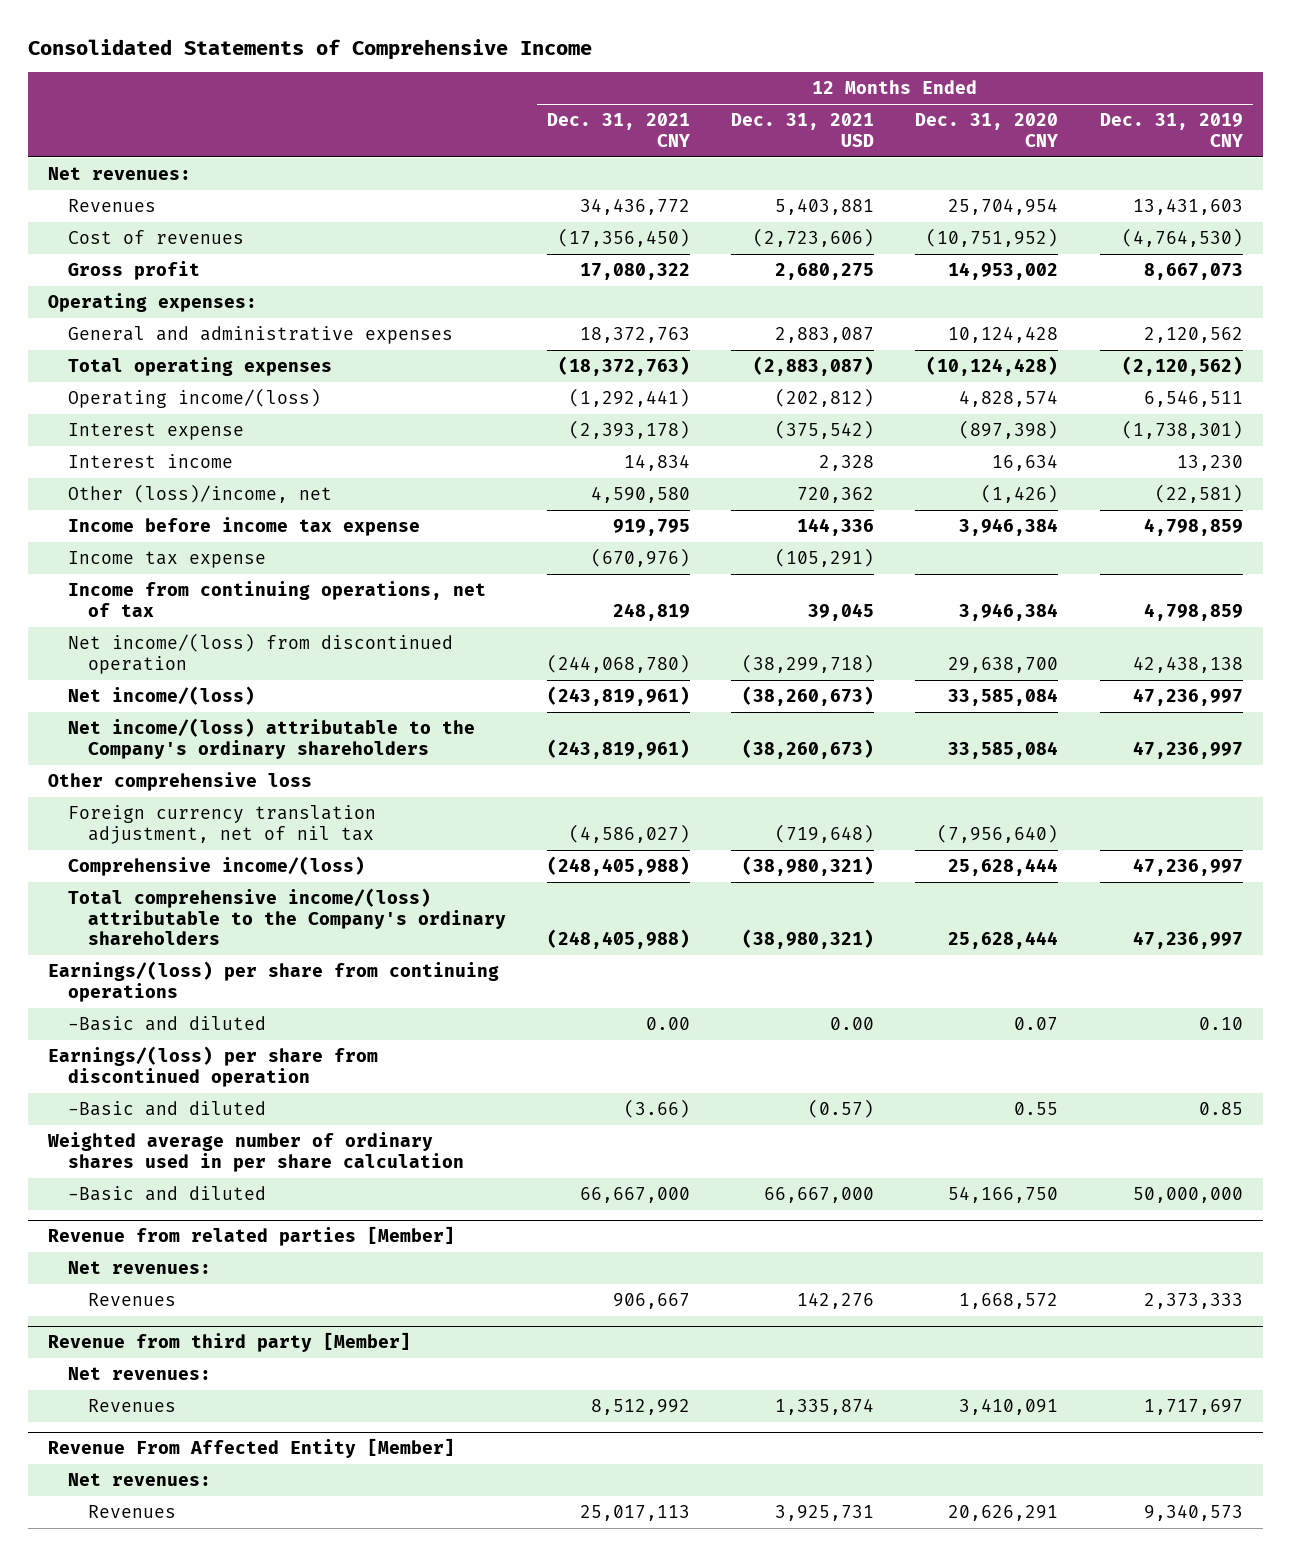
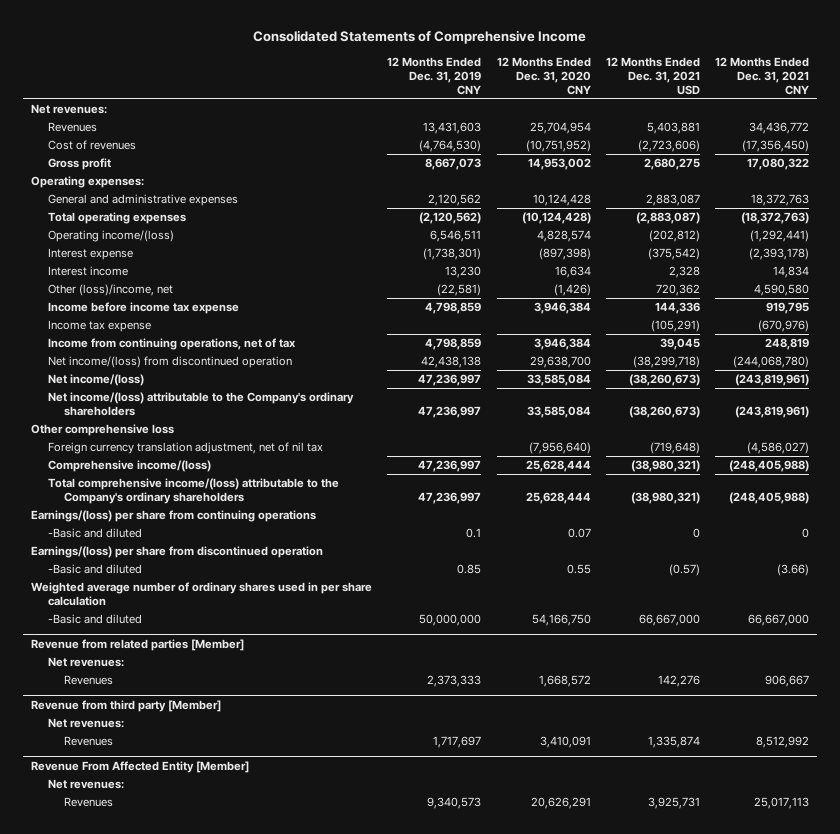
[646,1017,691,1031] 0.00 -> [802,528,810,539] 0
[830,1017,875,1031] 0.00 -> [692,528,700,539] 0
[1198,1017,1243,1031] 0.10 -> [466,528,482,539] 0.1

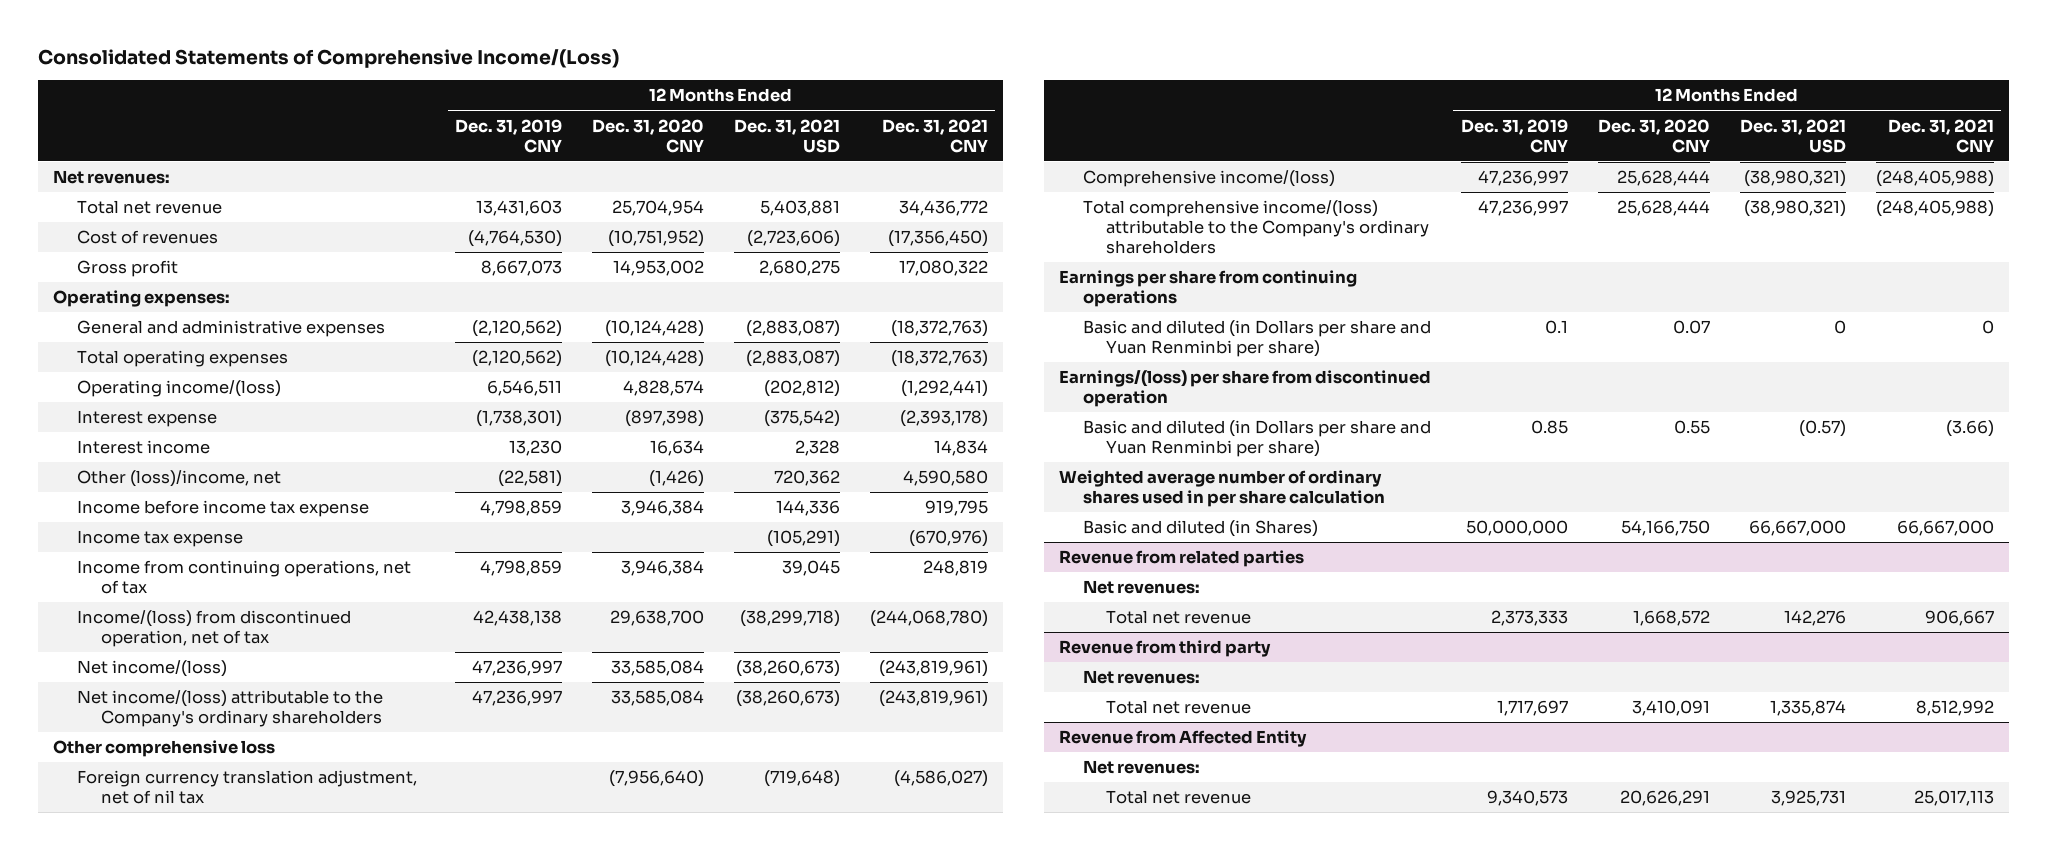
[253,30,587,45] Consolidated Statements of Comprehensive Income -> [38,48,620,68] Consolidated Statements of Comprehensive Income/(Loss)
[47,122,97,133] Revenues -> [76,200,222,215] Total net revenue
[428,194,482,207] 2,120,562 -> [472,320,563,338] (2,120,562)
[532,194,591,207] 10,124,428 -> [605,320,705,338] (10,124,428)
[645,194,700,207] 2,883,087 -> [745,320,840,338] (2,883,087)
[751,194,810,207] 18,372,763 -> [890,320,988,338] (18,372,763)
[47,356,292,369] Net income/(loss) from discontinued operation -> [76,610,351,647] Income/(loss) from discontinued operation, net of tax
[47,528,142,539] -Basic and diluted -> none
[30,510,316,523] Earnings/(loss) per share from continuing operations -> [1058,270,1357,307] Earnings per share from continuing operations
none -> [1082,320,1431,357] Basic and diluted (in Dollars per share and Yuan Renminbi per share)
[47,564,142,575] -Basic and diluted -> [1082,420,1431,457] Basic and diluted (in Dollars per share and Yuan Renminbi per share)
[47,614,142,625] -Basic and diluted -> [1082,520,1318,538] Basic and diluted (in Shares)
[30,639,244,652] Revenue from related parties [Member] -> [1058,550,1304,568] Revenue from related parties
[64,675,114,686] Revenues -> [1106,610,1252,625] Total net revenue
[30,700,221,713] Revenue from third party [Member] -> [1058,640,1271,658] Revenue from third party
[64,736,114,747] Revenues -> [1106,700,1252,715] Total net revenue
[30,761,249,774] Revenue From Affected Entity [Member] -> [1058,730,1307,748] Revenue from Affected Entity
[64,797,114,808] Revenues -> [1106,790,1252,805] Total net revenue

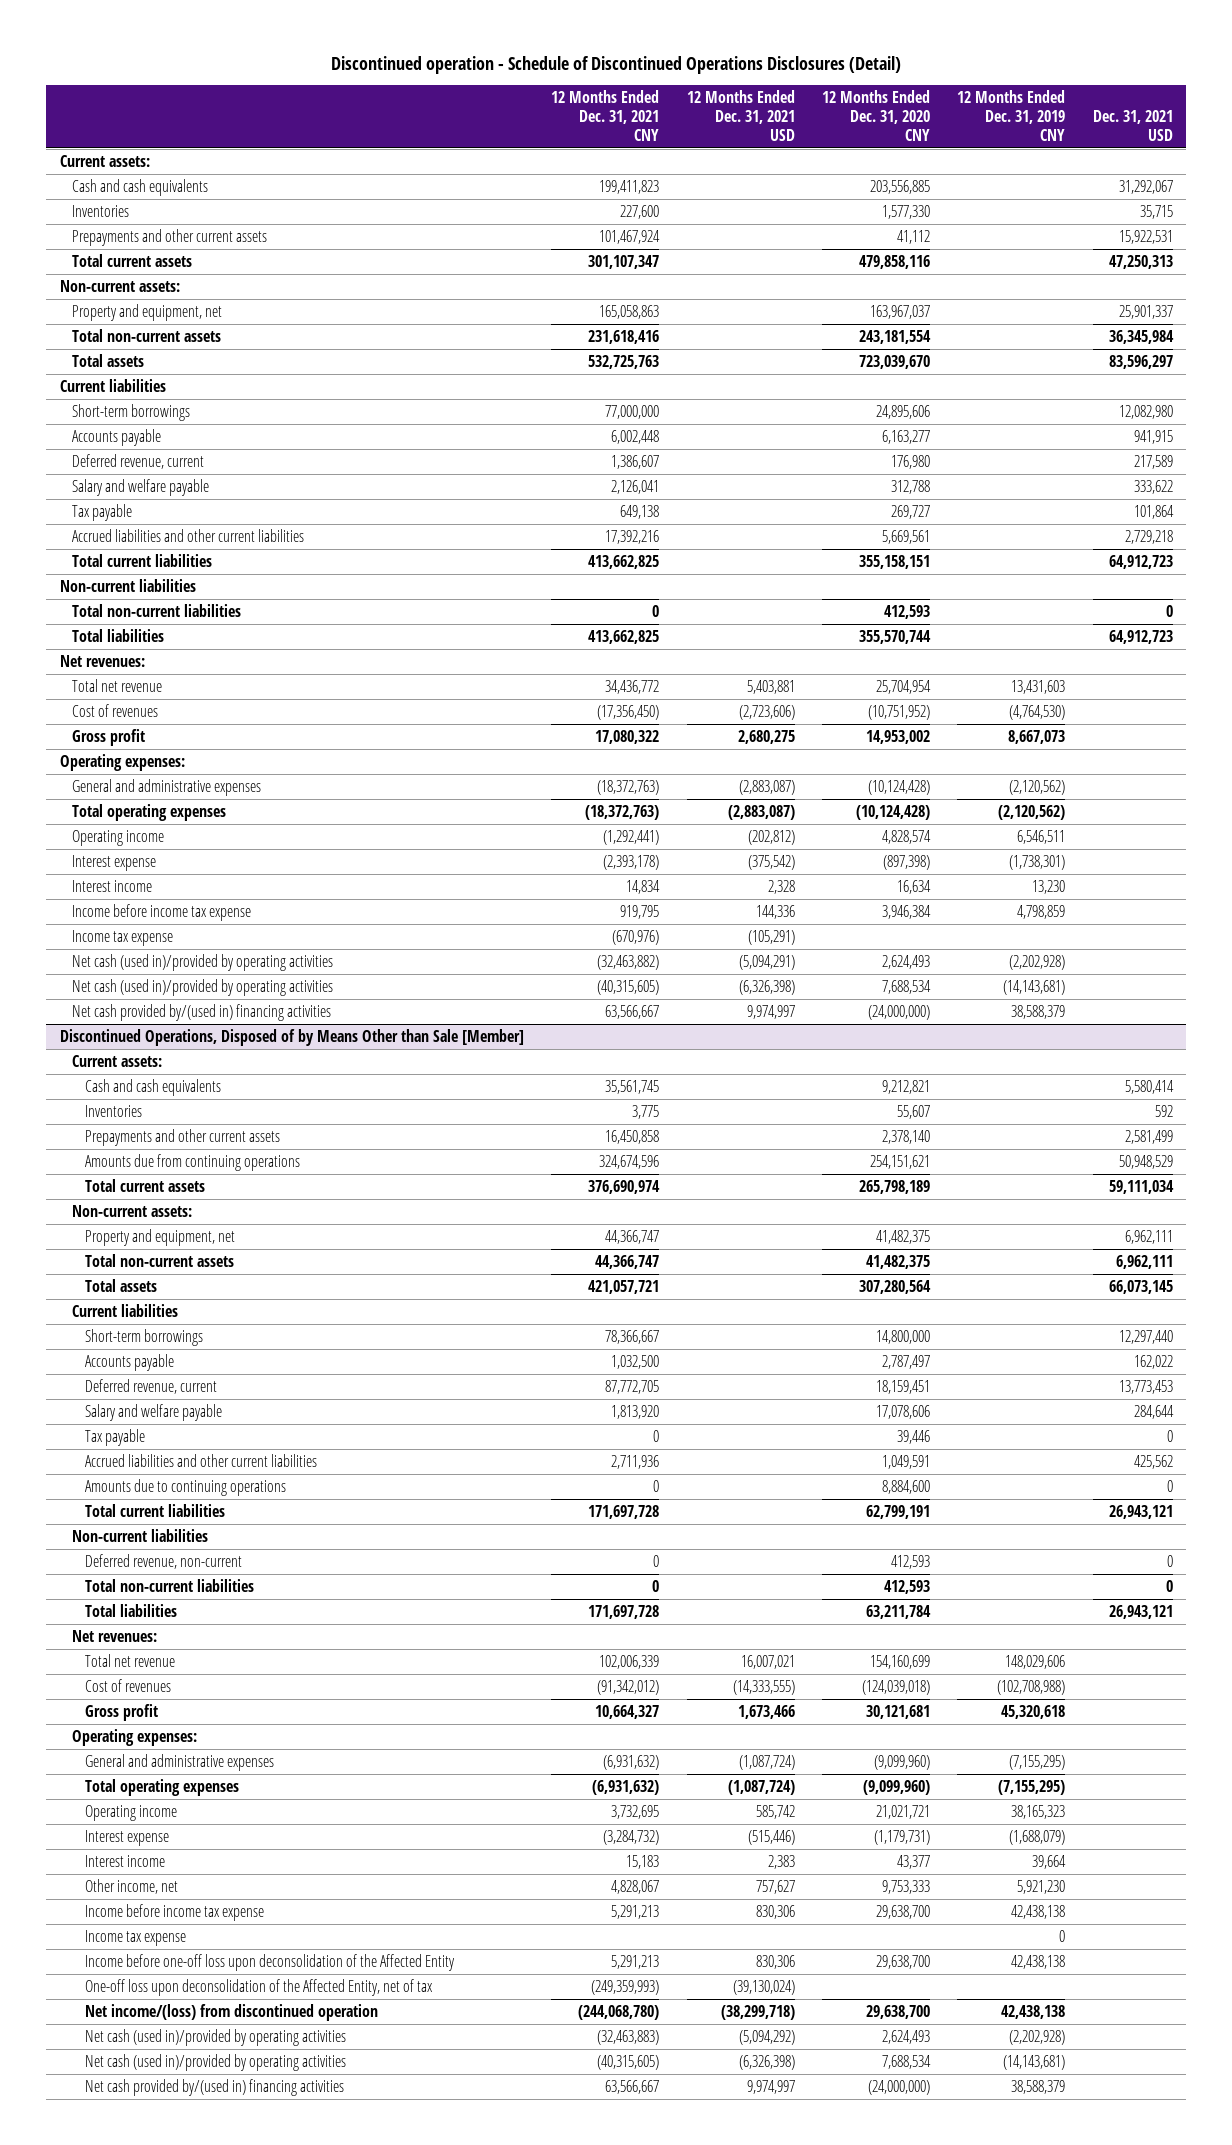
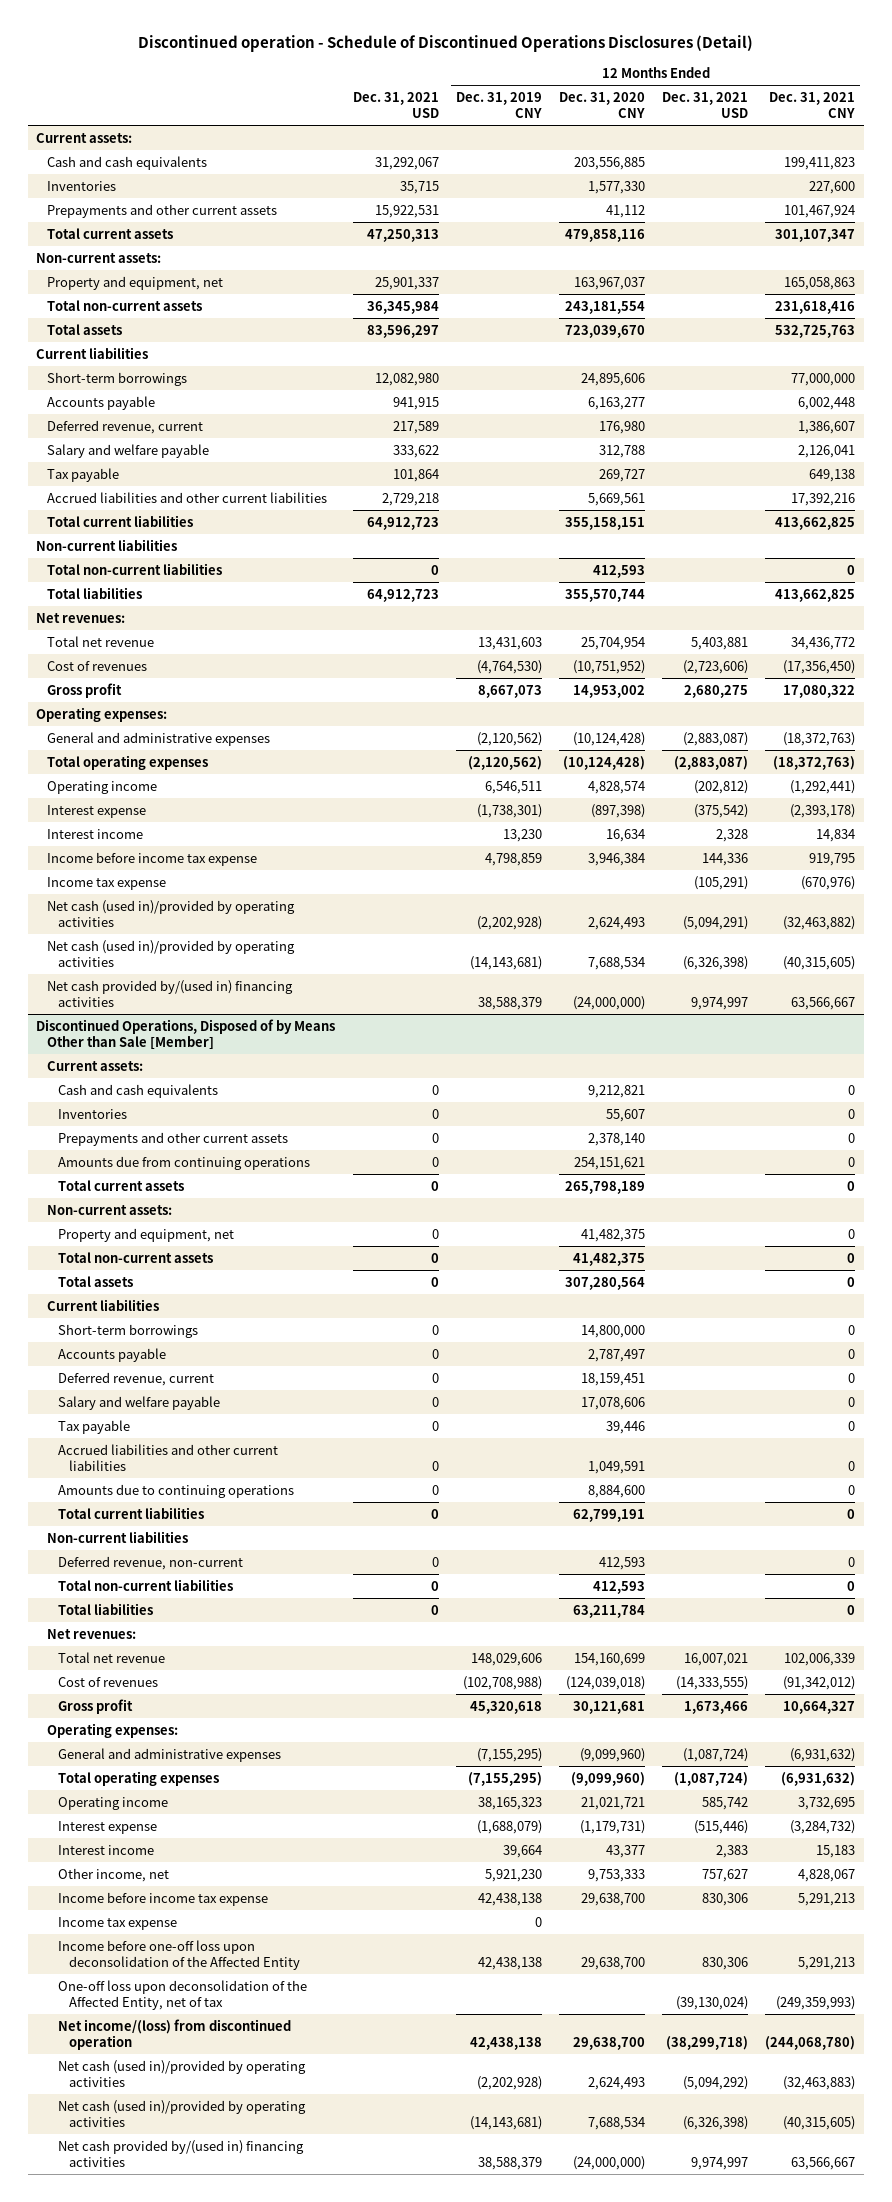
[605,1079,660,1094] 35,561,745 -> [848,1084,856,1095] 0
[1124,1079,1174,1094] 5,580,414 -> [431,1084,439,1095] 0
[632,1104,660,1119] 3,775 -> [848,1108,856,1119] 0
[1154,1104,1173,1117] 592 -> [431,1108,439,1119] 0
[605,1129,660,1144] 16,450,858 -> [848,1132,856,1143] 0
[1124,1129,1173,1144] 2,581,499 -> [431,1132,439,1143] 0
[599,1154,660,1169] 324,674,596 -> [848,1156,856,1167] 0
[1118,1154,1173,1169] 50,948,529 -> [431,1156,439,1167] 0
[588,1179,661,1194] 376,690,974 -> [847,1180,856,1191] 0
[1108,1179,1174,1194] 59,111,034 -> [430,1180,439,1191] 0
[605,1229,660,1244] 44,366,747 -> [848,1228,856,1239] 0
[1124,1229,1173,1244] 6,962,111 -> [431,1228,439,1239] 0
[595,1254,660,1269] 44,366,747 -> [847,1252,856,1263] 0
[1115,1254,1173,1269] 6,962,111 -> [430,1252,439,1263] 0
[588,1279,660,1294] 421,057,721 -> [847,1276,856,1287] 0
[1108,1279,1173,1294] 66,073,145 -> [430,1276,439,1287] 0
[605,1329,660,1344] 78,366,667 -> [848,1324,856,1335] 0
[1118,1329,1173,1344] 12,297,440 -> [431,1324,439,1335] 0
[611,1354,660,1369] 1,032,500 -> [848,1348,856,1359] 0
[1133,1354,1173,1369] 162,022 -> [431,1348,439,1359] 0
[605,1379,660,1394] 87,772,705 -> [848,1372,856,1383] 0
[1118,1379,1173,1394] 13,773,453 -> [431,1372,439,1383] 0
[611,1404,660,1419] 1,813,920 -> [848,1396,856,1407] 0
[1133,1404,1174,1419] 284,644 -> [431,1396,439,1407] 0
[611,1454,660,1469] 2,711,936 -> [848,1460,856,1471] 0
[1133,1454,1173,1469] 425,562 -> [431,1460,439,1471] 0
[588,1504,660,1519] 171,697,728 -> [847,1508,856,1519] 0
[1108,1504,1173,1519] 26,943,121 -> [430,1508,439,1519] 0
[588,1604,660,1619] 171,697,728 -> [847,1604,856,1615] 0
[1108,1604,1173,1619] 26,943,121 -> [430,1604,439,1615] 0

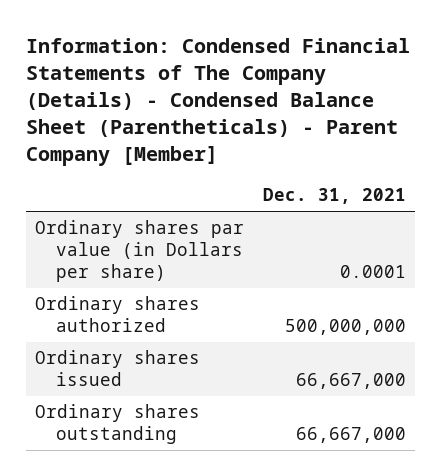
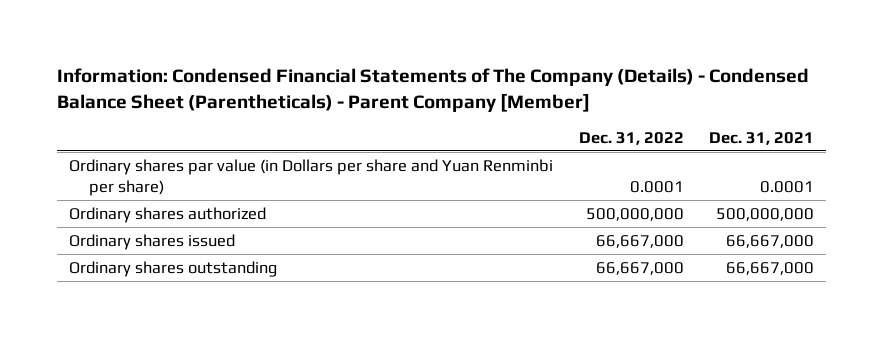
none -> [578,131,684,145] Dec. 31, 2022
[35,220,245,282] Ordinary shares par value (in Dollars per share) -> [69,158,554,196] Ordinary shares par value (in Dollars per share and Yuan Renminbi per share)

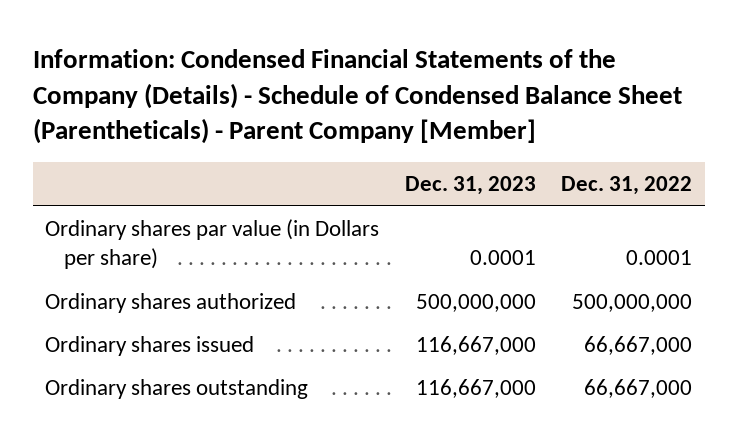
[56,68,809,112] Information: Condensed Financial Statements of The Company (Details) - Condensed Balance Sheet (Parentheticals) - Parent Company [Member] -> [32,49,682,145] Information: Condensed Financial Statements of the Company (Details) - Schedule of Condensed Balance Sheet (Parentheticals) - Parent Company [Member]
[708,131,814,145] Dec. 31, 2021 -> none
none -> [404,176,536,196] Dec. 31, 2023
[69,158,554,196] Ordinary shares par value (in Dollars per share and Yuan Renminbi per share) -> [45,219,380,270] Ordinary shares par value (in Dollars per share)

